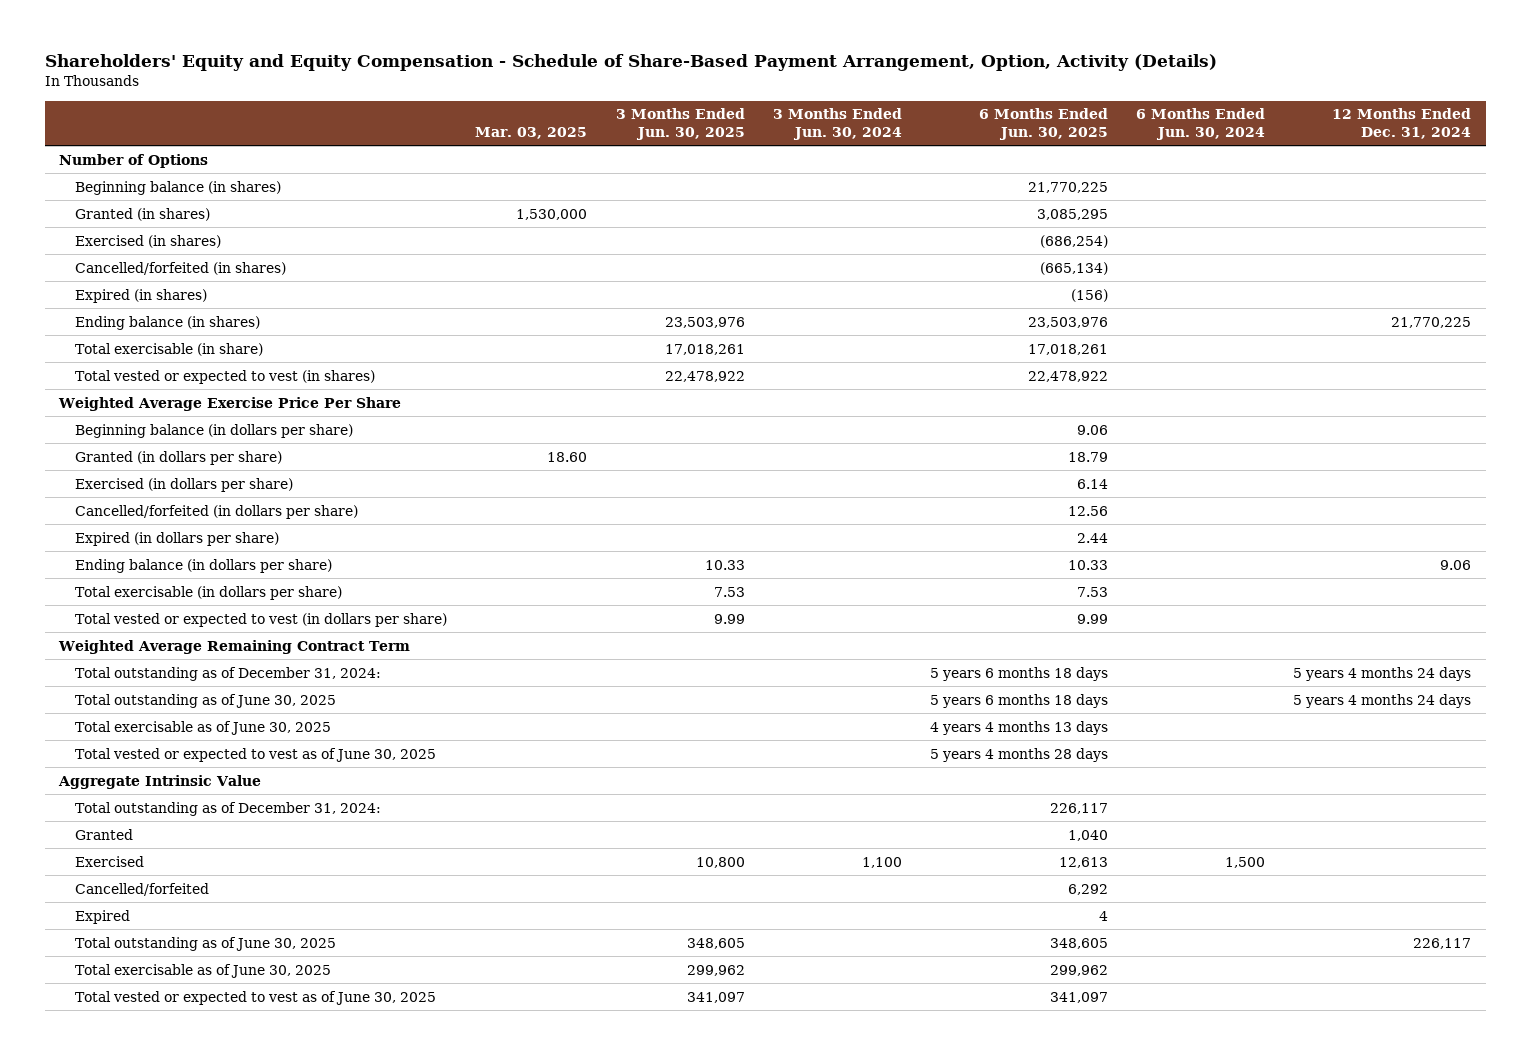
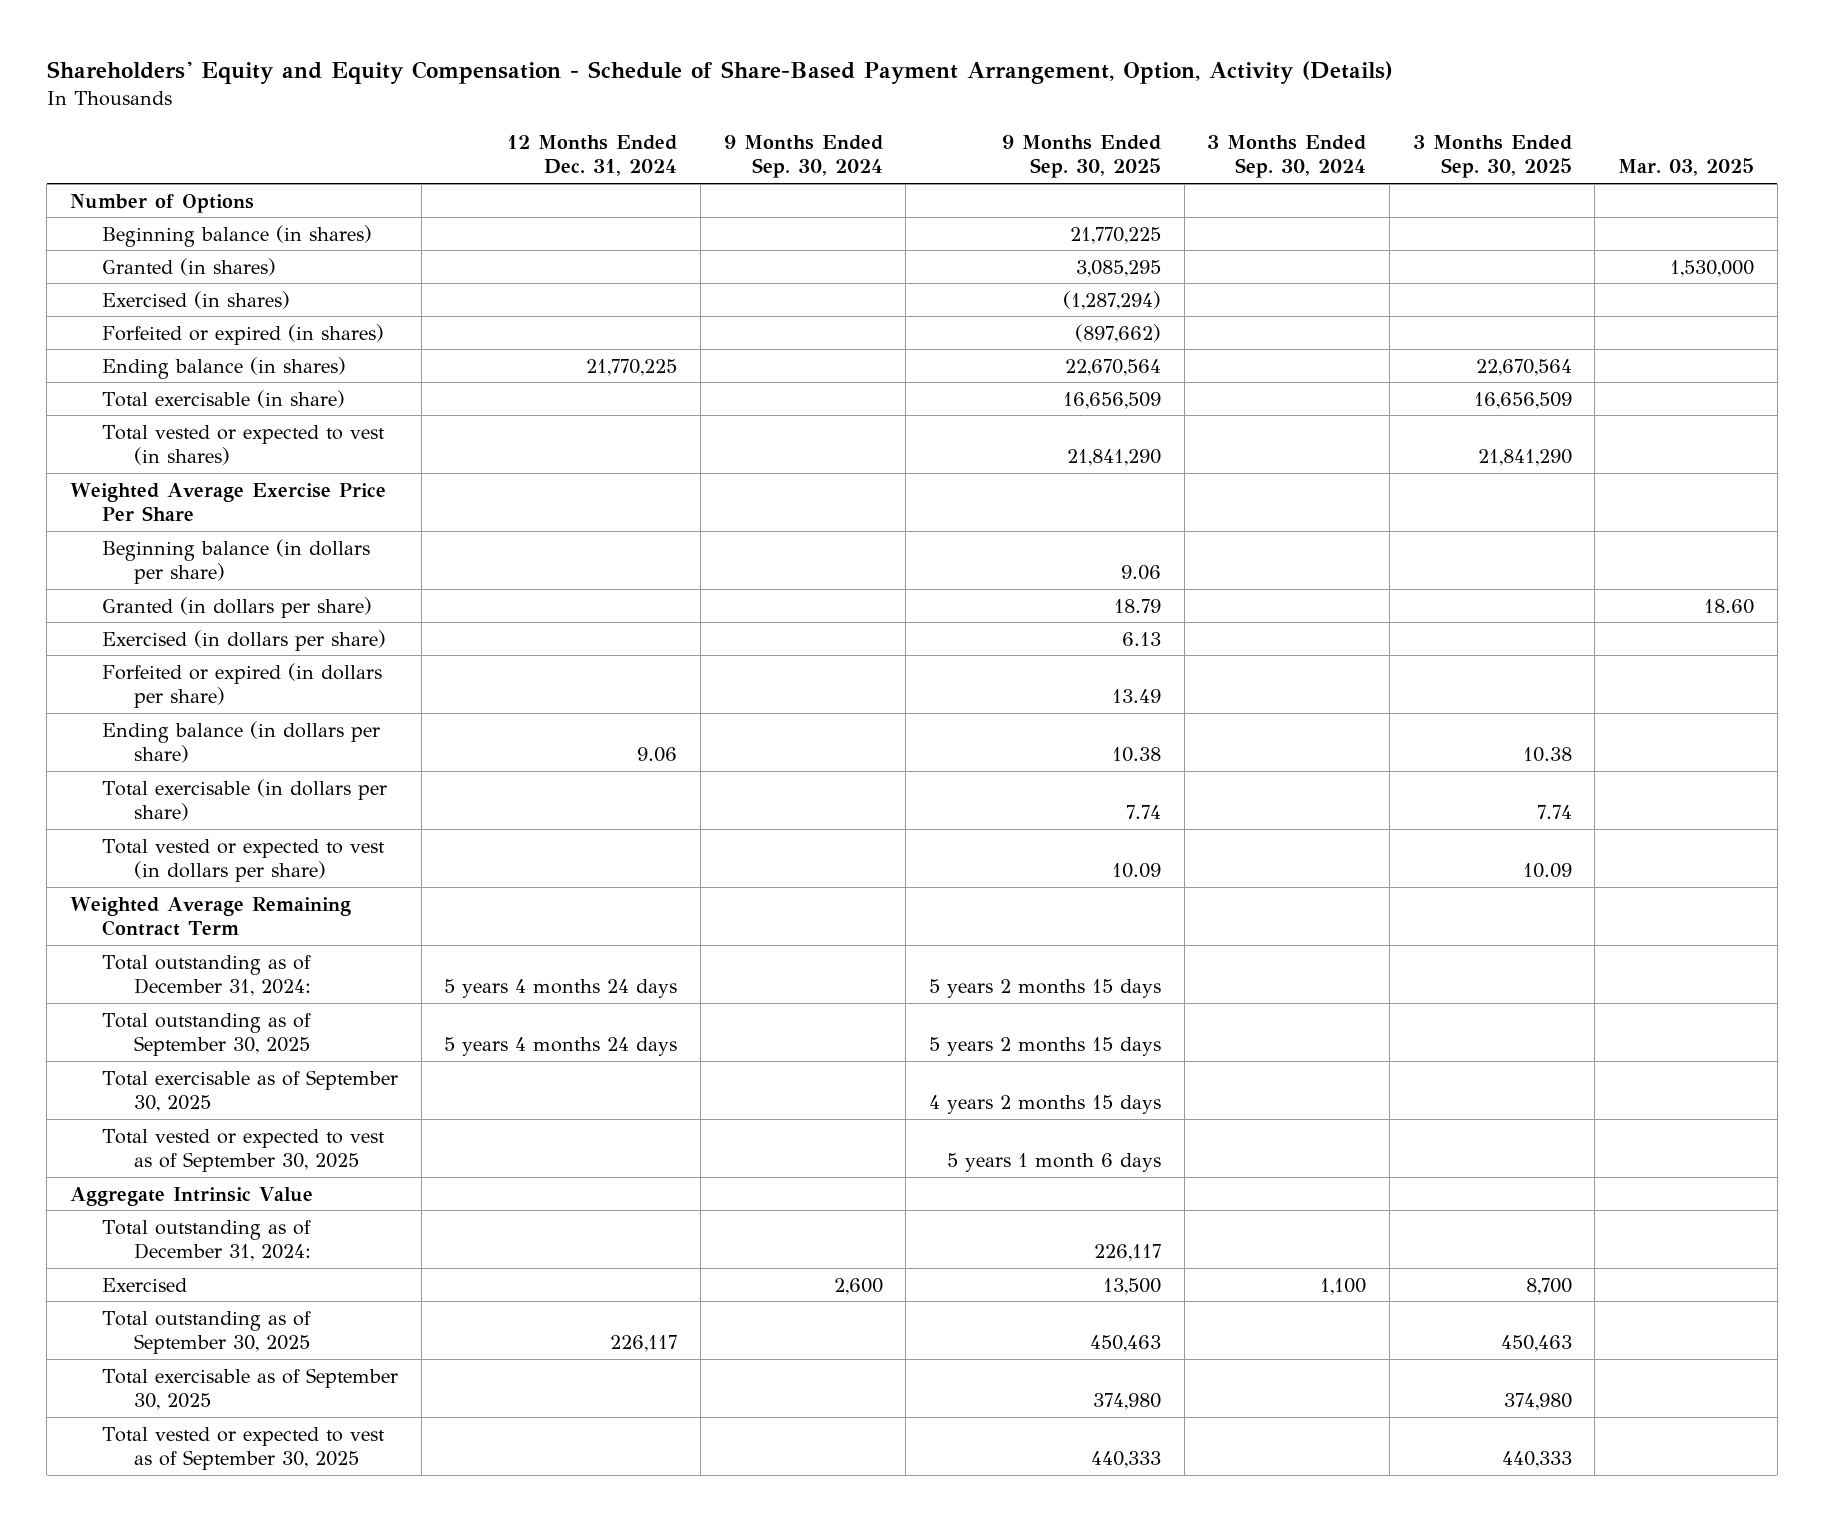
[615,108,745,140] 3 Months Ended Jun. 30, 2025 -> none
[772,108,902,140] 3 Months Ended Jun. 30, 2024 -> none
[979,108,1109,140] 6 Months Ended Jun. 30, 2025 -> none
[1136,108,1266,140] 6 Months Ended Jun. 30, 2024 -> none
none -> [723,134,883,179] 9 Months Ended Sep. 30, 2024
none -> [1002,134,1162,179] 9 Months Ended Sep. 30, 2025
none -> [1207,134,1367,179] 3 Months Ended Sep. 30, 2024
none -> [1412,134,1572,179] 3 Months Ended Sep. 30, 2025
[75,288,208,303] Expired (in shares) -> none
[75,261,287,275] Cancelled/forfeited (in shares) -> [101,323,384,345] Forfeited or expired (in shares)
[75,531,280,546] Expired (in dollars per share) -> none
[75,504,359,519] Cancelled/forfeited (in dollars per share) -> [101,662,382,709] Forfeited or expired (in dollars per share)
[75,693,337,708] Total outstanding as of June 30, 2025 -> [101,1012,311,1057] Total outstanding as of September 30, 2025
[75,720,332,735] Total exercisable as of June 30, 2025 -> [101,1069,398,1113] Total exercisable as of September 30, 2025
[75,747,437,762] Total vested or expected to vest as of June 30, 2025 -> [101,1128,385,1173] Total vested or expected to vest as of September 30, 2025
[75,828,134,840] Granted -> none
[75,882,210,896] Cancelled/forfeited -> none
[75,909,131,924] Expired -> none
[75,936,337,951] Total outstanding as of June 30, 2025 -> [101,1310,311,1355] Total outstanding as of September 30, 2025
[75,963,332,978] Total exercisable as of June 30, 2025 -> [101,1367,398,1411] Total exercisable as of September 30, 2025
[75,990,437,1005] Total vested or expected to vest as of June 30, 2025 -> [101,1426,385,1471] Total vested or expected to vest as of September 30, 2025

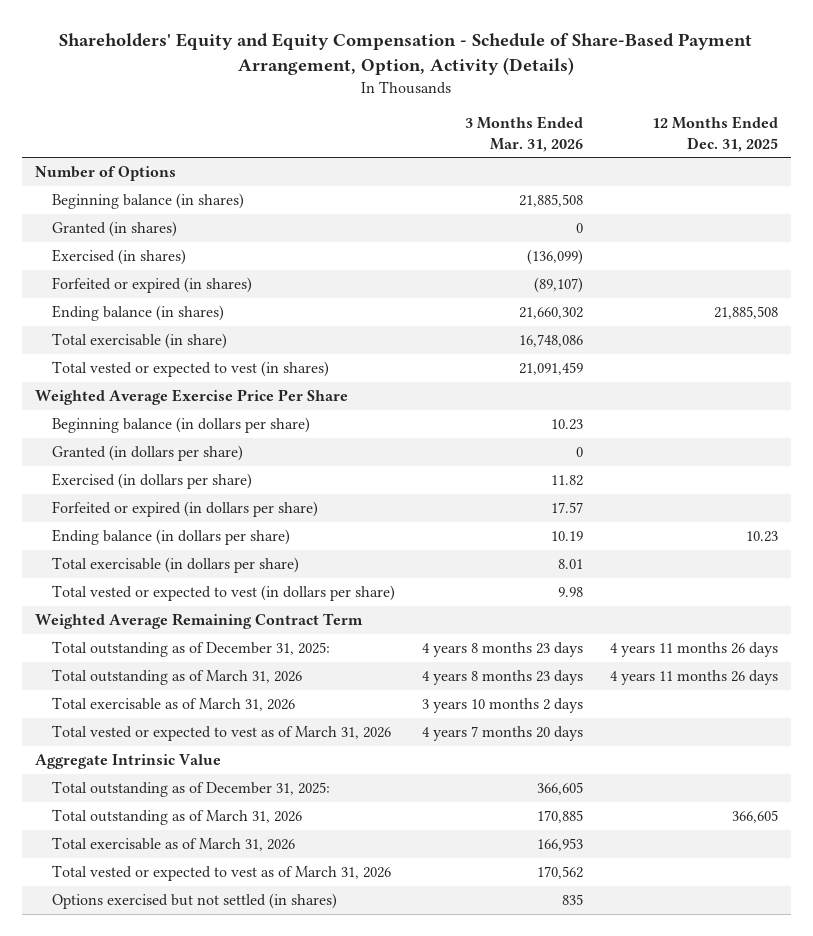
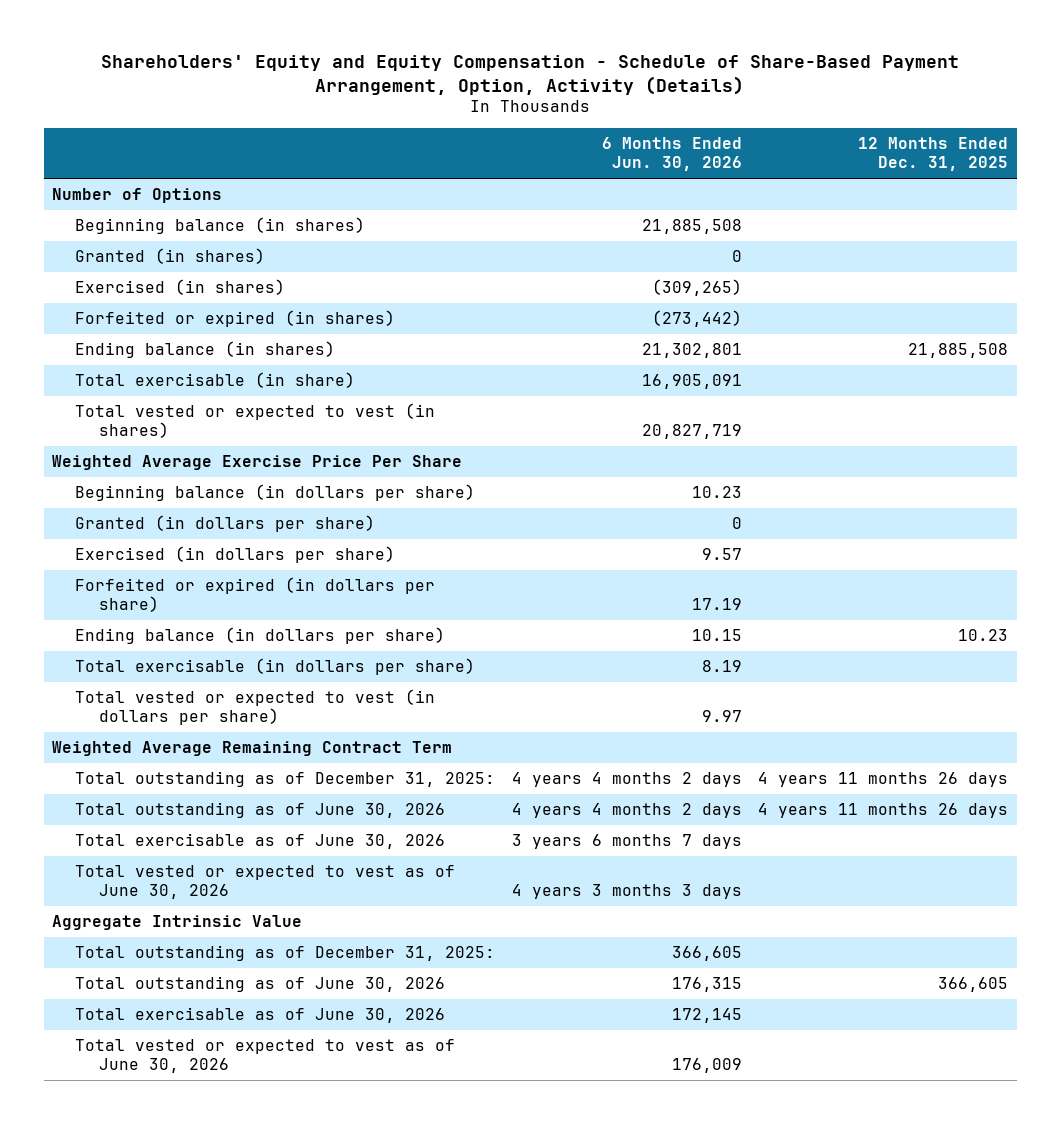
[464,116,583,152] 3 Months Ended Mar. 31, 2026 -> none
none -> [601,137,742,172] 6 Months Ended Jun. 30, 2026
[51,669,302,686] Total outstanding as of March 31, 2026 -> [75,802,446,819] Total outstanding as of June 30, 2026
[51,697,295,712] Total exercisable as of March 31, 2026 -> [75,833,446,850] Total exercisable as of June 30, 2026
[51,725,391,742] Total vested or expected to vest as of March 31, 2026 -> [75,865,456,900] Total vested or expected to vest as of June 30, 2026
[51,893,337,910] Options exercised but not settled (in shares) -> none
[51,809,302,826] Total outstanding as of March 31, 2026 -> [75,976,446,993] Total outstanding as of June 30, 2026
[51,837,295,852] Total exercisable as of March 31, 2026 -> [75,1007,446,1024] Total exercisable as of June 30, 2026
[51,865,391,882] Total vested or expected to vest as of March 31, 2026 -> [75,1039,456,1074] Total vested or expected to vest as of June 30, 2026

